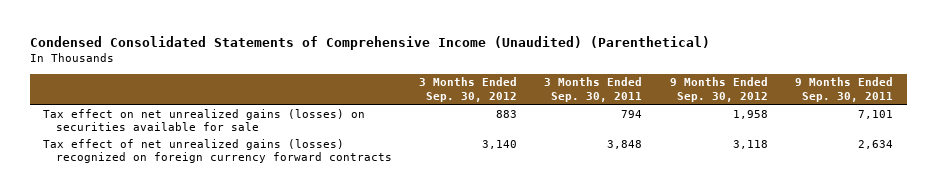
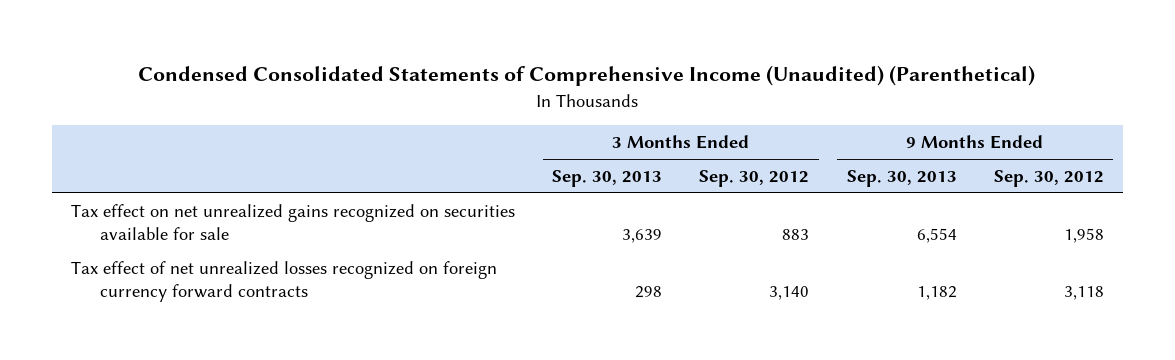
[544,77,643,102] 3 Months Ended Sep. 30, 2011 -> none
[794,77,893,102] 9 Months Ended Sep. 30, 2011 -> none
none -> [552,169,663,187] Sep. 30, 2013
none -> [846,169,957,187] Sep. 30, 2013
[43,108,366,132] Tax effect on net unrealized gains (losses) on securities available for sale -> [70,203,515,241] Tax effect on net unrealized gains recognized on securities available for sale
[43,138,392,164] Tax effect of net unrealized gains (losses) recognized on foreign currency forward contracts -> [70,260,497,303] Tax effect of net unrealized losses recognized on foreign currency forward contracts

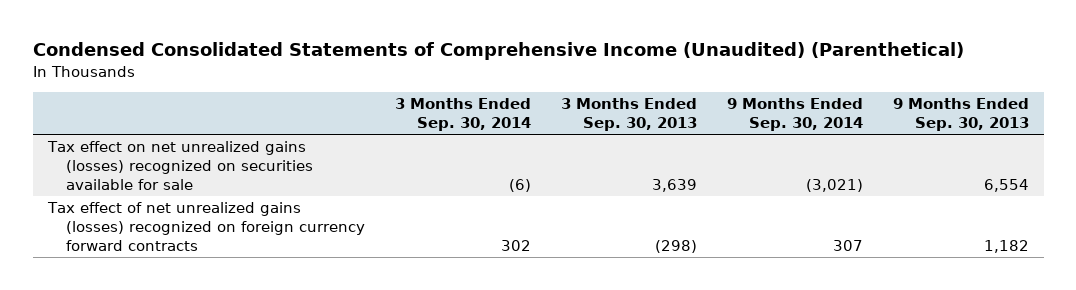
[699,169,810,187] Sep. 30, 2012 -> none
[993,169,1104,187] Sep. 30, 2012 -> none
none -> [394,98,531,131] 3 Months Ended Sep. 30, 2014
none -> [726,98,863,131] 9 Months Ended Sep. 30, 2014
[70,203,515,241] Tax effect on net unrealized gains recognized on securities available for sale -> [46,141,313,190] Tax effect on net unrealized gains (losses) recognized on securities available for sale
[70,260,497,303] Tax effect of net unrealized losses recognized on foreign currency forward contracts -> [46,202,365,251] Tax effect of net unrealized gains (losses) recognized on foreign currency forward contracts
[635,286,663,299] 298 -> [654,239,697,253] (298)

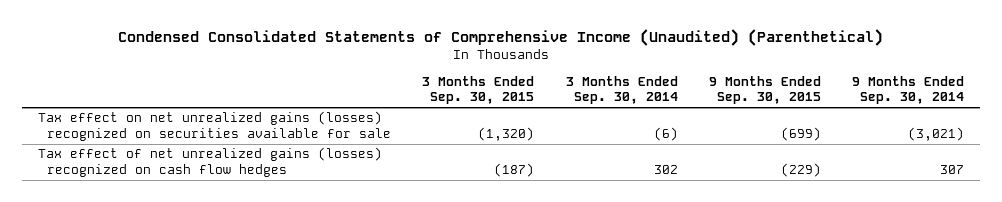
[560,98,697,131] 3 Months Ended Sep. 30, 2013 -> none
[892,98,1029,131] 9 Months Ended Sep. 30, 2013 -> none
none -> [422,76,535,105] 3 Months Ended Sep. 30, 2015
none -> [708,76,821,105] 9 Months Ended Sep. 30, 2015
[46,202,365,251] Tax effect of net unrealized gains (losses) recognized on foreign currency forward contracts -> [38,147,383,177] Tax effect of net unrealized gains (losses) recognized on cash flow hedges

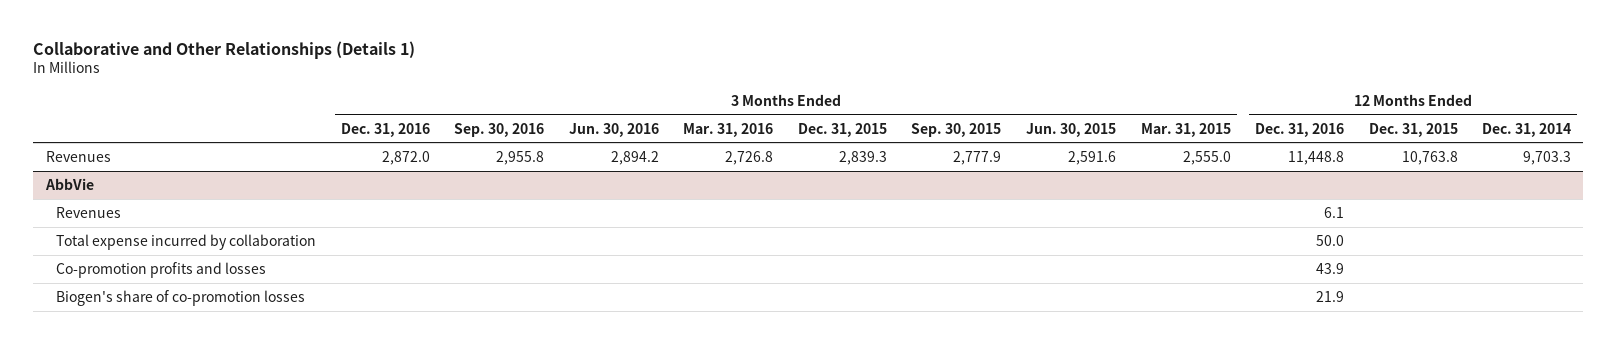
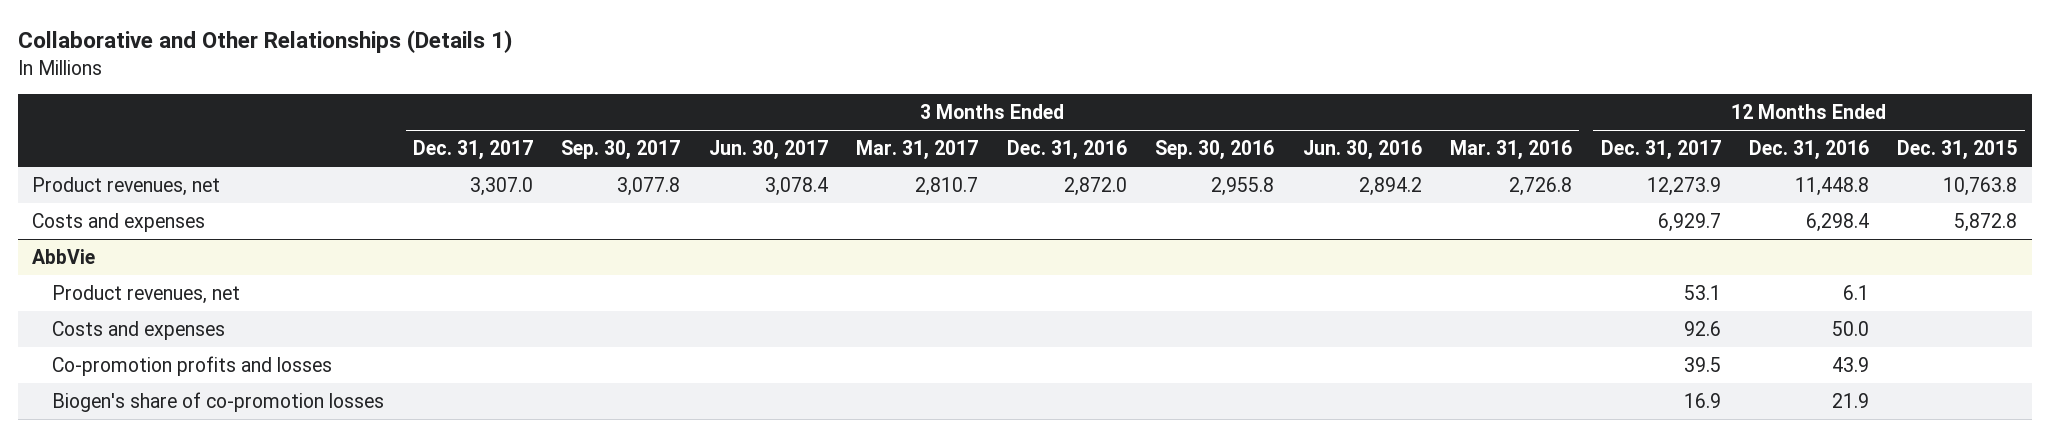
[797,122,887,137] Dec. 31, 2015 -> none
[911,122,1002,137] Sep. 30, 2015 -> none
[1025,122,1116,137] Jun. 30, 2015 -> none
[1140,122,1231,137] Mar. 31, 2015 -> none
[1482,122,1572,137] Dec. 31, 2014 -> none
none -> [412,140,533,161] Dec. 31, 2017
none -> [561,140,681,161] Sep. 30, 2017
none -> [708,140,828,161] Jun. 30, 2017
none -> [856,140,979,161] Mar. 31, 2017
none -> [1600,140,1721,161] Dec. 31, 2017
[45,150,111,162] Revenues -> [32,176,221,196] Product revenues, net
none -> [32,212,206,232] Costs and expenses
[56,233,317,250] Total expense incurred by collaboration -> none
[56,206,122,218] Revenues -> [52,284,241,304] Product revenues, net
none -> [52,320,226,340] Costs and expenses

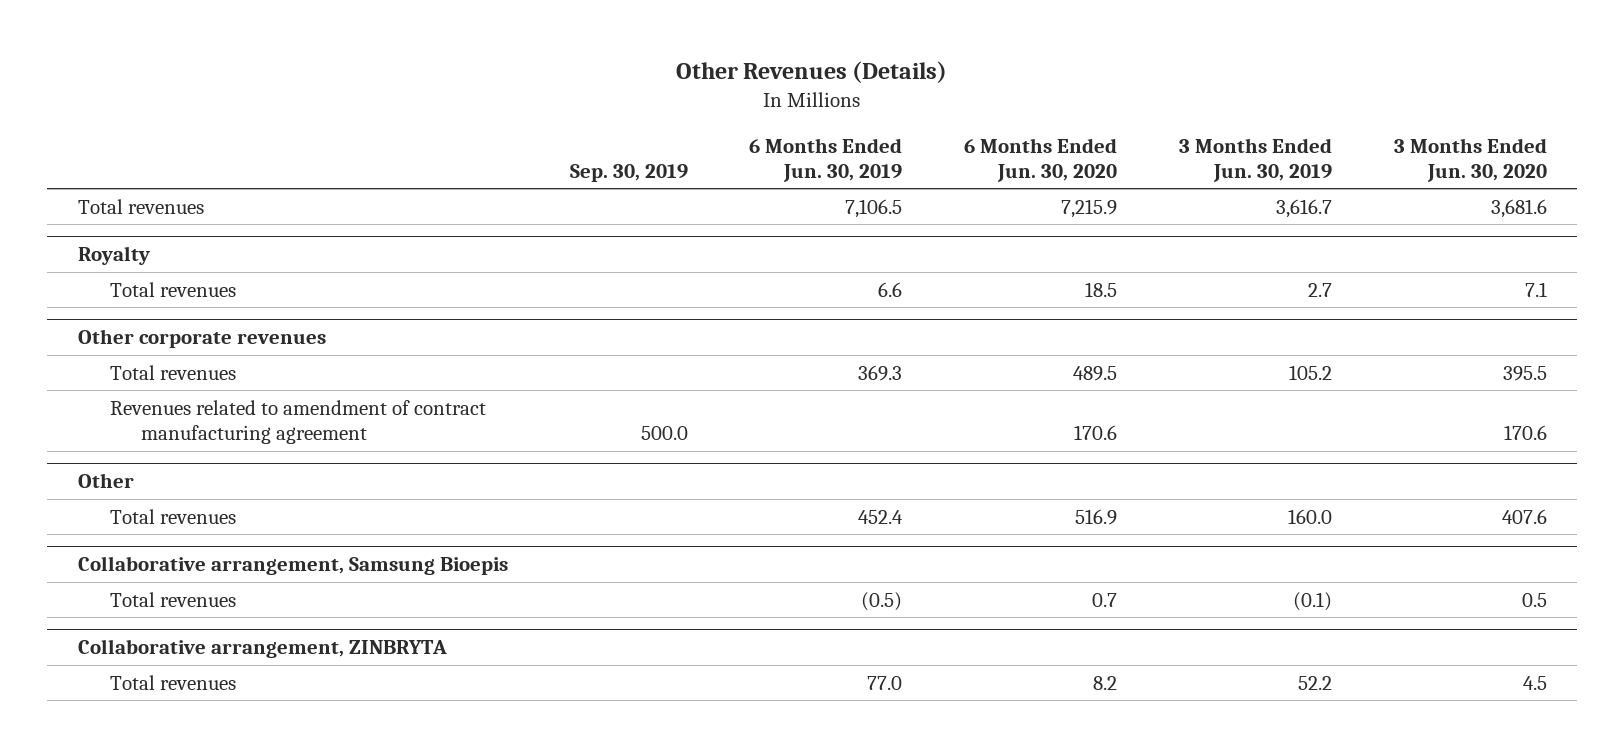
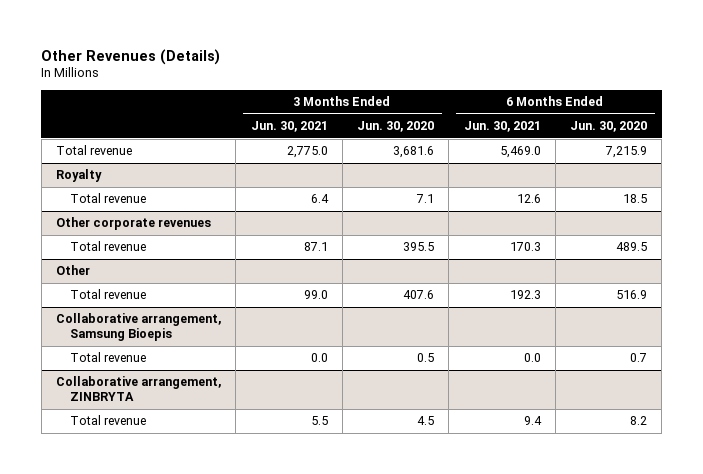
[569,163,688,182] Sep. 30, 2019 -> none
[749,137,903,182] 6 Months Ended Jun. 30, 2019 -> none
[1178,137,1332,182] 3 Months Ended Jun. 30, 2019 -> none
none -> [250,121,328,133] Jun. 30, 2021
none -> [463,121,541,133] Jun. 30, 2021
[77,198,204,214] Total revenues -> [56,145,133,156] Total revenue
[109,281,236,297] Total revenues -> [70,193,147,204] Total revenue
[109,399,486,444] Revenues related to amendment of contract manufacturing agreement -> none
[109,364,236,380] Total revenues -> [70,241,147,252] Total revenue
[109,508,236,524] Total revenues -> [70,289,147,300] Total revenue
[109,591,236,607] Total revenues -> [70,352,147,363] Total revenue
[109,674,236,690] Total revenues -> [70,415,147,426] Total revenue

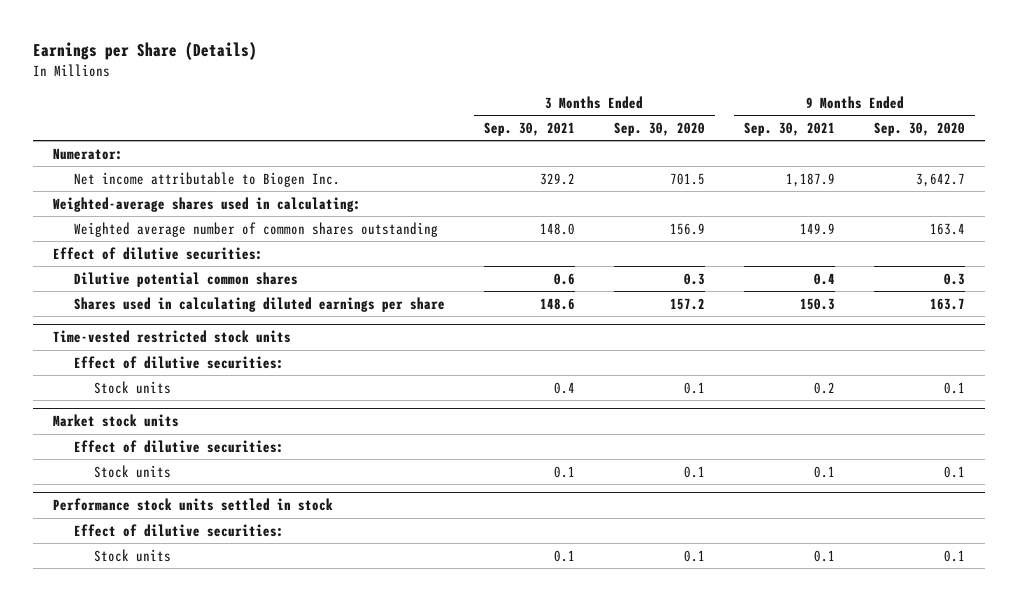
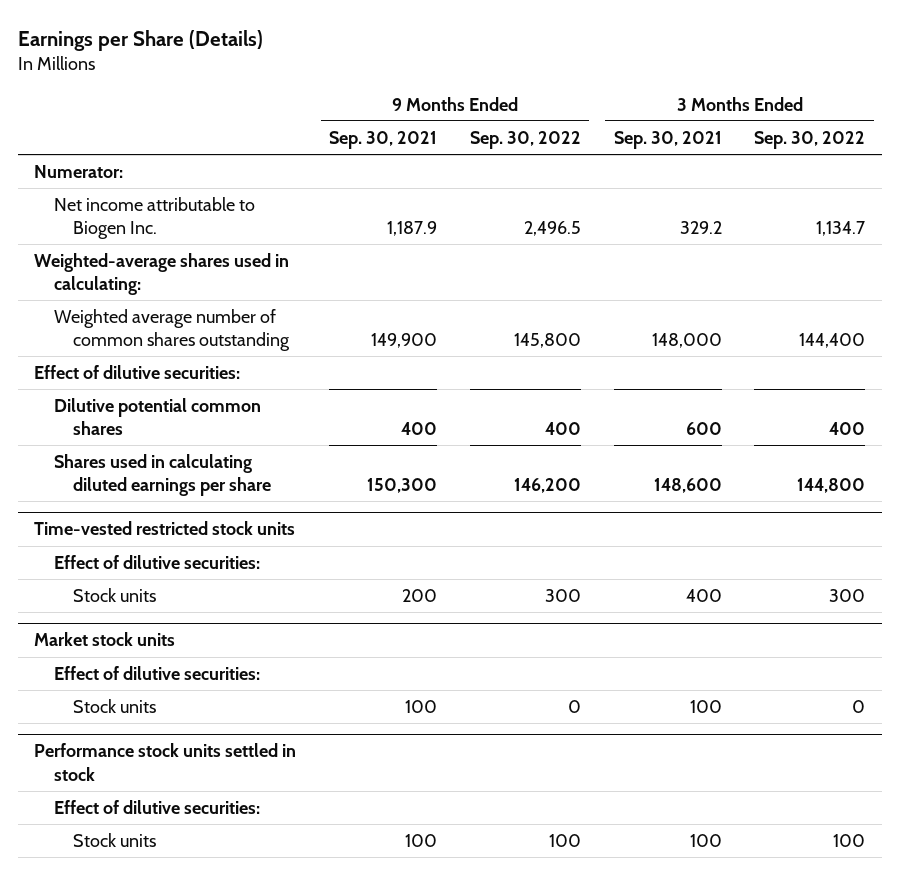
[613,122,705,137] Sep. 30, 2020 -> none
[874,122,966,137] Sep. 30, 2020 -> none
none -> [469,130,581,149] Sep. 30, 2022
none -> [754,130,866,149] Sep. 30, 2022
[539,222,575,235] 148.0 -> [651,333,722,349] 148,000
[800,222,836,235] 149.9 -> [371,333,438,349] 149,900
[553,272,575,285] 0.6 -> [685,422,722,436] 600
[814,272,836,285] 0.4 -> [401,422,438,436] 400
[539,297,575,310] 148.6 -> [653,478,722,494] 148,600
[800,297,836,310] 150.3 -> [367,478,438,494] 150,300
[553,381,575,394] 0.4 -> [685,588,722,602] 400
[814,381,836,394] 0.2 -> [402,588,438,602] 200
[553,465,575,478] 0.1 -> [689,699,722,713] 100
[814,465,836,478] 0.1 -> [405,699,438,713] 100
[553,549,575,562] 0.1 -> [689,833,722,847] 100
[814,549,836,562] 0.1 -> [405,833,438,847] 100

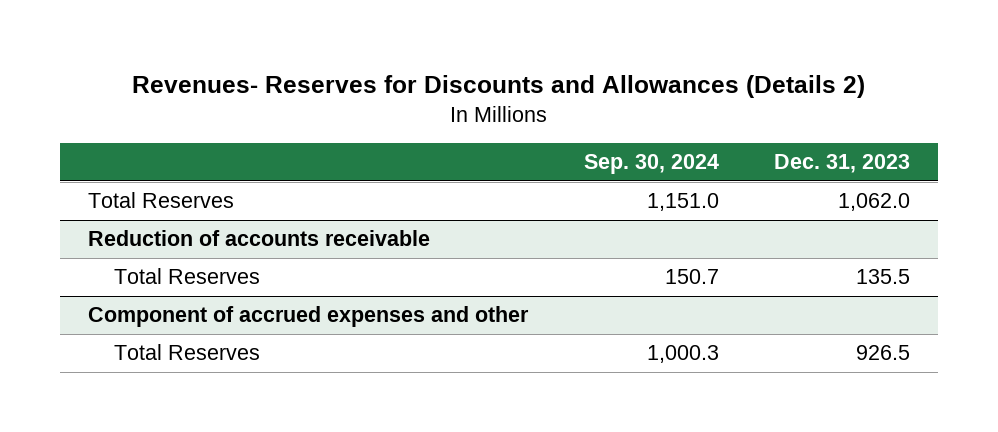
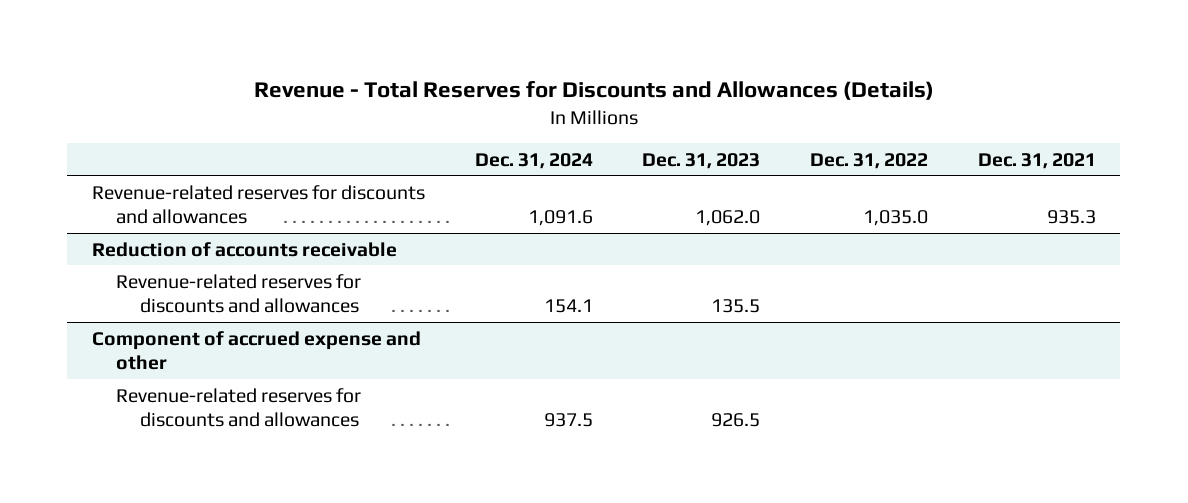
[132,75,866,99] Revenues- Reserves for Discounts and Allowances (Details 2) -> [253,81,934,101] Revenue - Total Reserves for Discounts and Allowances (Details)
[583,154,719,175] Sep. 30, 2024 -> none
none -> [474,152,593,169] Dec. 31, 2024
none -> [809,152,928,169] Dec. 31, 2022
none -> [977,152,1096,169] Dec. 31, 2021
[87,192,234,209] Total Reserves -> [91,184,425,225] Revenue-related reserves for discounts and allowances
[114,268,261,285] Total Reserves -> [115,273,361,314] Revenue-related reserves for discounts and allowances
[87,306,529,328] Component of accrued expenses and other -> [91,330,421,371] Component of accrued expense and other
[114,344,261,361] Total Reserves -> [115,387,361,428] Revenue-related reserves for discounts and allowances

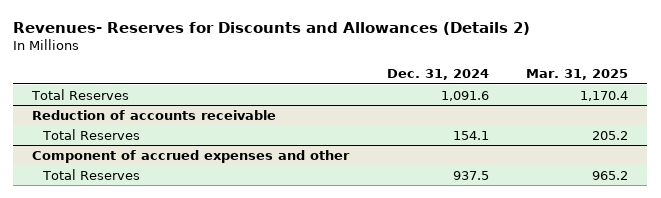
[253,81,934,101] Revenue - Total Reserves for Discounts and Allowances (Details) -> [13,22,531,36] Revenues- Reserves for Discounts and Allowances (Details 2)
[642,152,761,169] Dec. 31, 2023 -> none
[809,152,928,169] Dec. 31, 2022 -> none
[977,152,1096,169] Dec. 31, 2021 -> none
none -> [526,69,629,81] Mar. 31, 2025
[91,184,425,225] Revenue-related reserves for discounts and allowances -> [31,88,130,100] Total Reserves
[115,273,361,314] Revenue-related reserves for discounts and allowances -> [42,128,141,140] Total Reserves
[91,330,421,371] Component of accrued expense and other -> [32,149,351,163] Component of accrued expenses and other
[115,387,361,428] Revenue-related reserves for discounts and allowances -> [42,168,141,180] Total Reserves

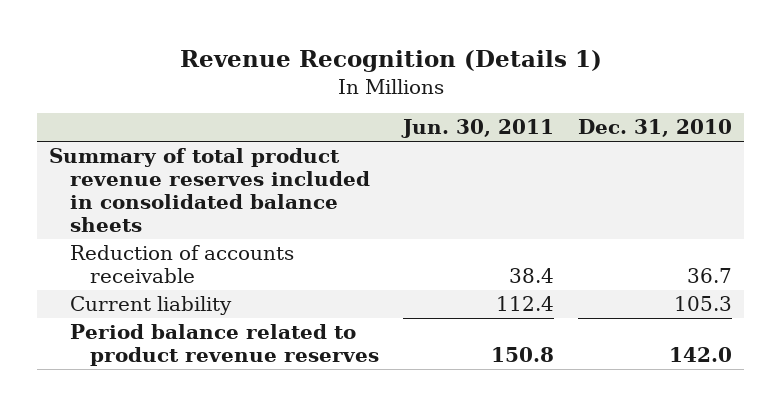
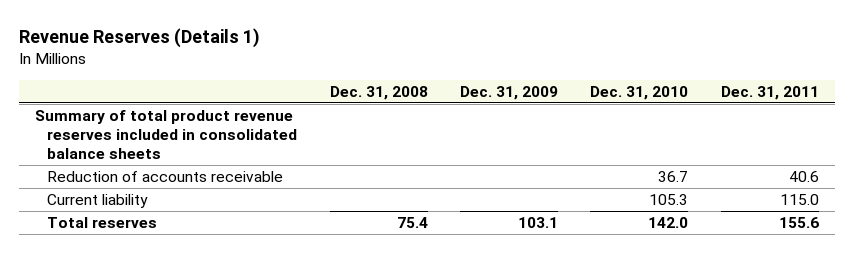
[179,50,602,73] Revenue Recognition (Details 1) -> [18,28,260,49] Revenue Reserves (Details 1)
[401,119,555,139] Jun. 30, 2011 -> none
none -> [329,85,428,100] Dec. 31, 2008
none -> [459,85,558,100] Dec. 31, 2009
none -> [720,85,819,100] Dec. 31, 2011
[69,324,380,367] Period balance related to product revenue reserves -> [47,217,158,229] Total reserves

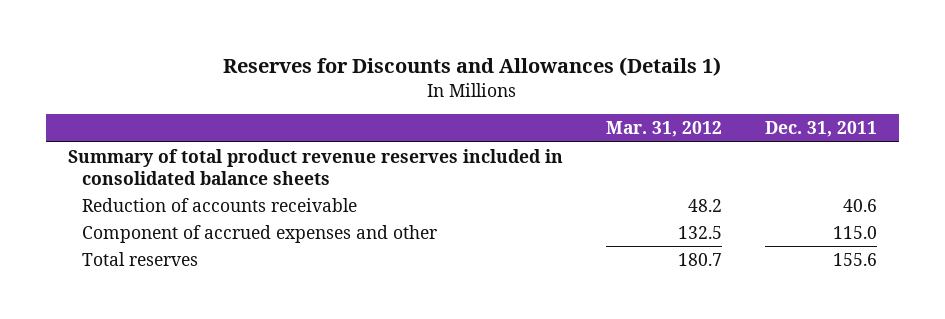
[18,28,260,49] Revenue Reserves (Details 1) -> [223,57,722,77] Reserves for Discounts and Allowances (Details 1)
[329,85,428,100] Dec. 31, 2008 -> none
[459,85,558,100] Dec. 31, 2009 -> none
[590,85,689,100] Dec. 31, 2010 -> none
none -> [605,121,722,138] Mar. 31, 2012
[47,194,149,209] Current liability -> [82,224,438,243] Component of accrued expenses and other

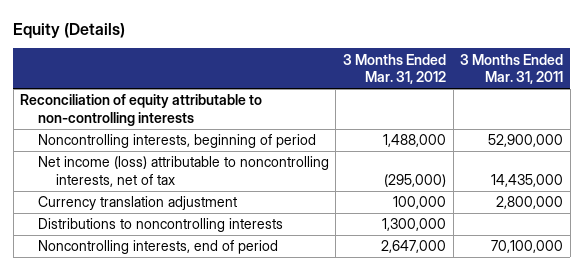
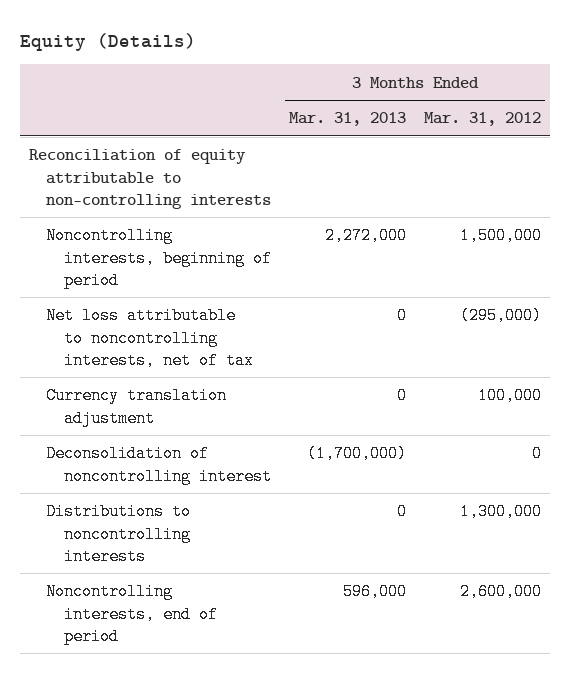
[460,53,564,85] 3 Months Ended Mar. 31, 2011 -> none
none -> [288,112,406,127] Mar. 31, 2013
[383,134,447,148] 1,488,000 -> [459,227,542,245] 1,500,000
[37,156,329,187] Net income (loss) attributable to noncontrolling interests, net of tax -> [46,307,254,369] Net loss attributable to noncontrolling interests, net of tax
none -> [46,445,272,485] Deconsolidation of noncontrolling interest
[381,240,447,254] 2,647,000 -> [459,583,542,601] 2,600,000

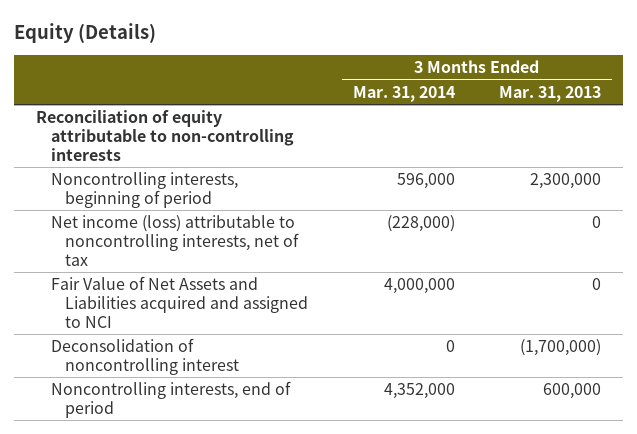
[423,112,541,127] Mar. 31, 2012 -> none
none -> [352,85,455,102] Mar. 31, 2014
[46,387,228,427] Currency translation adjustment -> none
[324,227,407,245] 2,272,000 -> [530,173,602,190] 2,300,000
[46,307,254,369] Net loss attributable to noncontrolling interests, net of tax -> [50,215,300,266] Net income (loss) attributable to noncontrolling interests, net of tax
none -> [50,276,309,328] Fair Value of Net Assets and Liabilities acquired and assigned to NCI
[46,503,192,565] Distributions to noncontrolling interests -> none
[342,583,407,601] 596,000 -> [543,383,602,400] 600,000

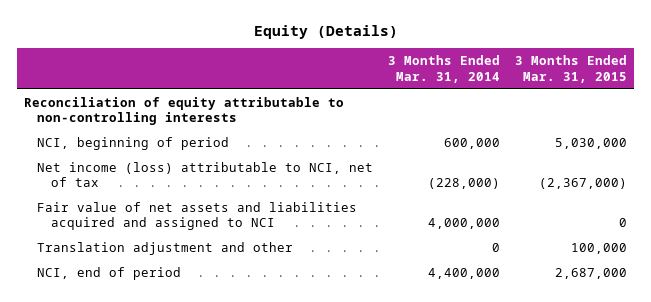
[499,85,602,102] Mar. 31, 2013 -> none
none -> [514,55,627,83] 3 Months Ended Mar. 31, 2015
[50,338,240,375] Deconsolidation of noncontrolling interest -> none
[50,172,238,208] Noncontrolling interests, beginning of period -> [37,136,230,150] NCI, beginning of period
[396,173,455,190] 596,000 -> [444,137,501,149] 600,000
[50,215,300,266] Net income (loss) attributable to noncontrolling interests, net of tax -> [37,161,374,188] Net income (loss) attributable to NCI, net of tax
[50,276,309,328] Fair Value of Net Assets and Liabilities acquired and assigned to NCI -> [37,201,358,231] Fair value of net assets and liabilities acquired and assigned to NCI
none -> [37,241,294,255] Translation adjustment and other
[50,381,291,418] Noncontrolling interests, end of period -> [37,266,182,280] NCI, end of period
[383,383,455,400] 4,352,000 -> [428,267,501,279] 4,400,000

